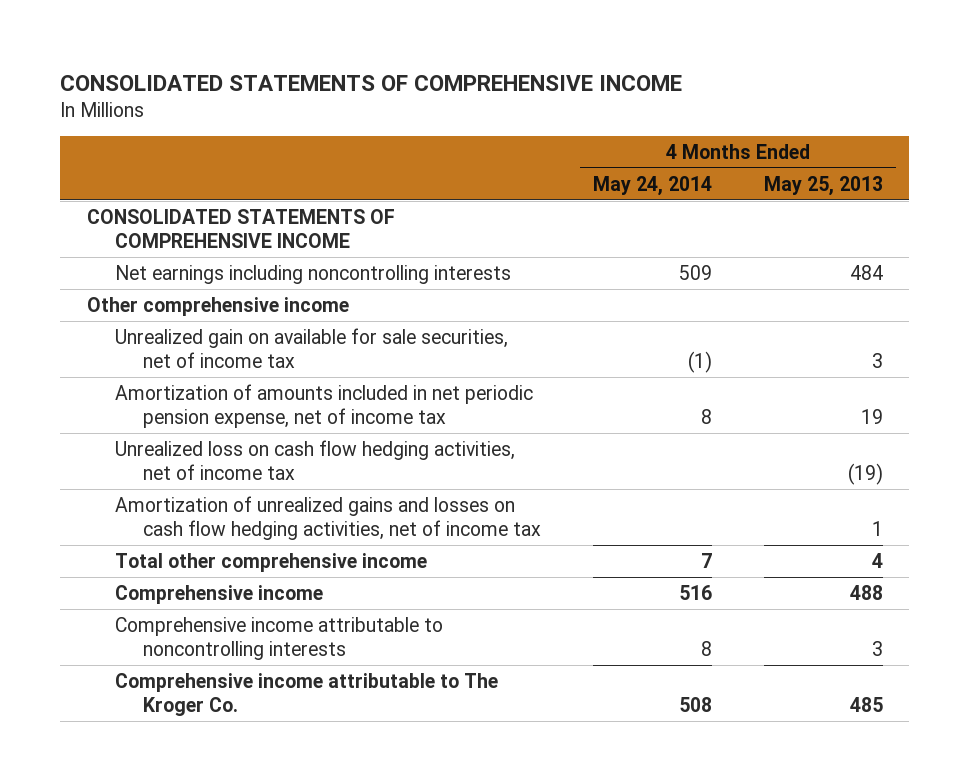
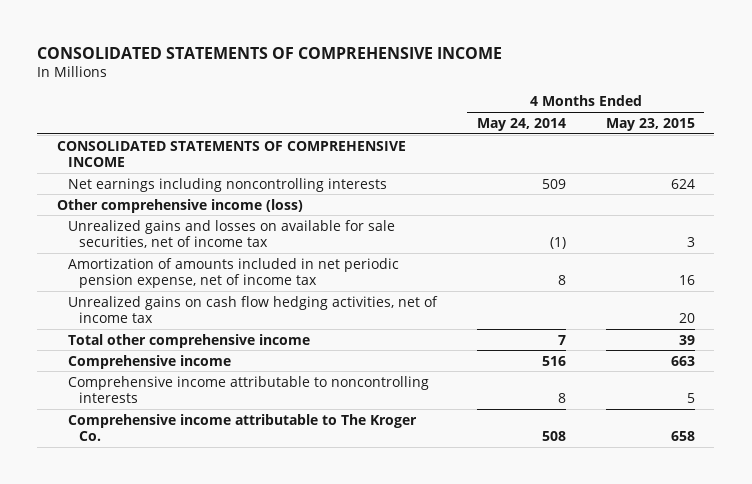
[764,175,884,196] May 25, 2013 -> none
none -> [605,117,695,131] May 23, 2015
[86,296,349,316] Other comprehensive income -> [57,198,304,213] Other comprehensive income (loss)
[114,327,508,369] Unrealized gain on available for sale securities, net of income tax -> [68,219,396,248] Unrealized gains and losses on available for sale securities, net of income tax
[114,495,542,541] Amortization of unrealized gains and losses on cash flow hedging activities, net of income tax -> none
[114,439,515,481] Unrealized loss on cash flow hedging activities, net of income tax -> [68,295,439,323] Unrealized gains on cash flow hedging activities, net of income tax

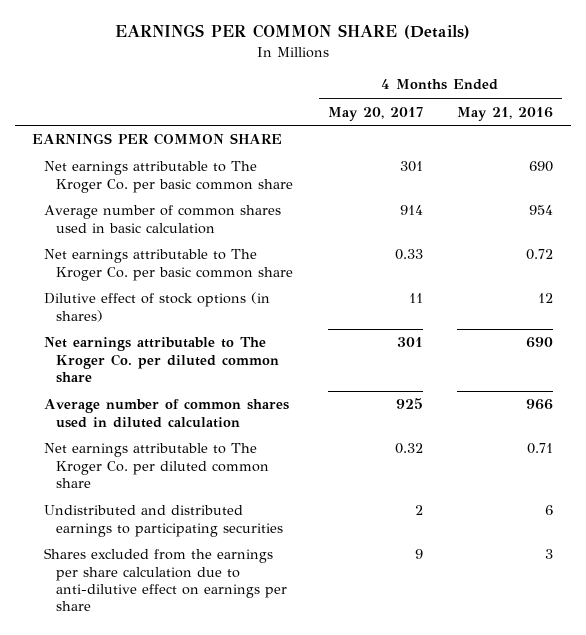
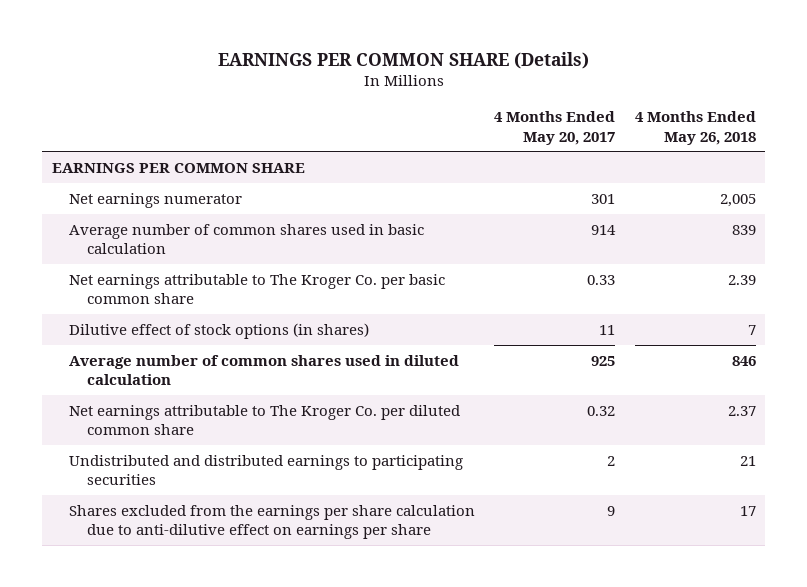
[457,106,554,121] May 21, 2016 -> none
none -> [634,111,756,145] 4 Months Ended May 26, 2018
[44,161,294,193] Net earnings attributable to The Kroger Co. per basic common share -> none
none -> [69,192,243,208] Net earnings numerator
[44,337,280,384] Net earnings attributable to The Kroger Co. per diluted common share -> none

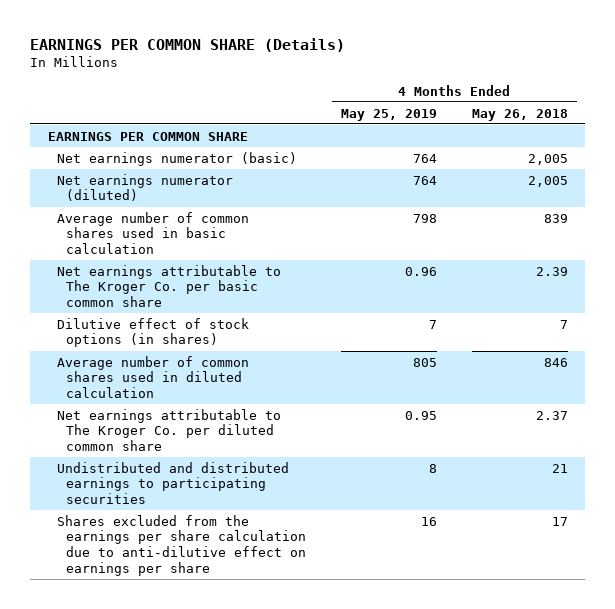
[494,111,616,145] 4 Months Ended May 20, 2017 -> none
none -> [340,108,437,121] May 25, 2019
[69,192,243,208] Net earnings numerator -> [56,151,297,166] Net earnings numerator (basic)
none -> [56,173,233,202] Net earnings numerator (diluted)

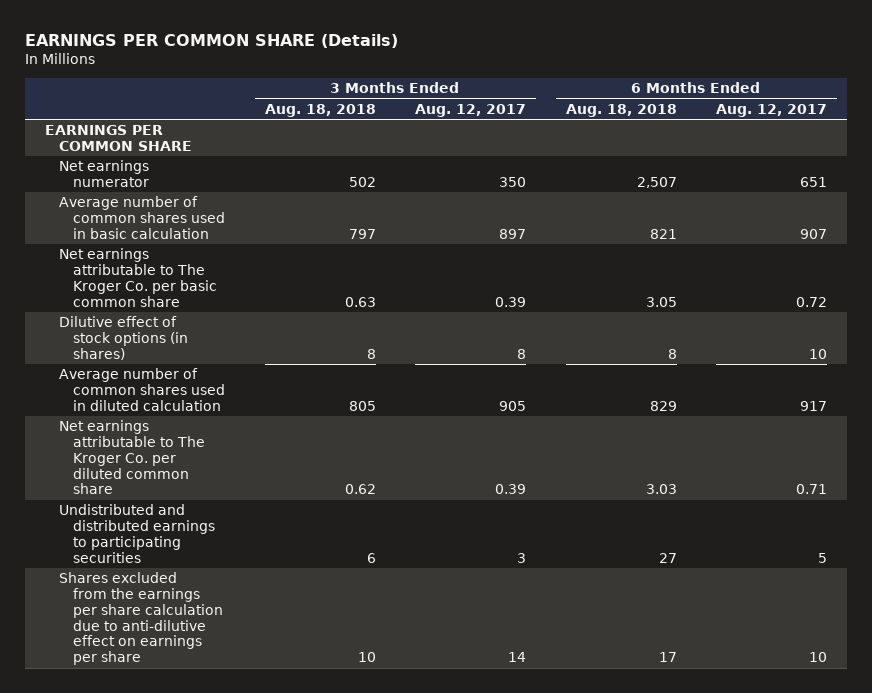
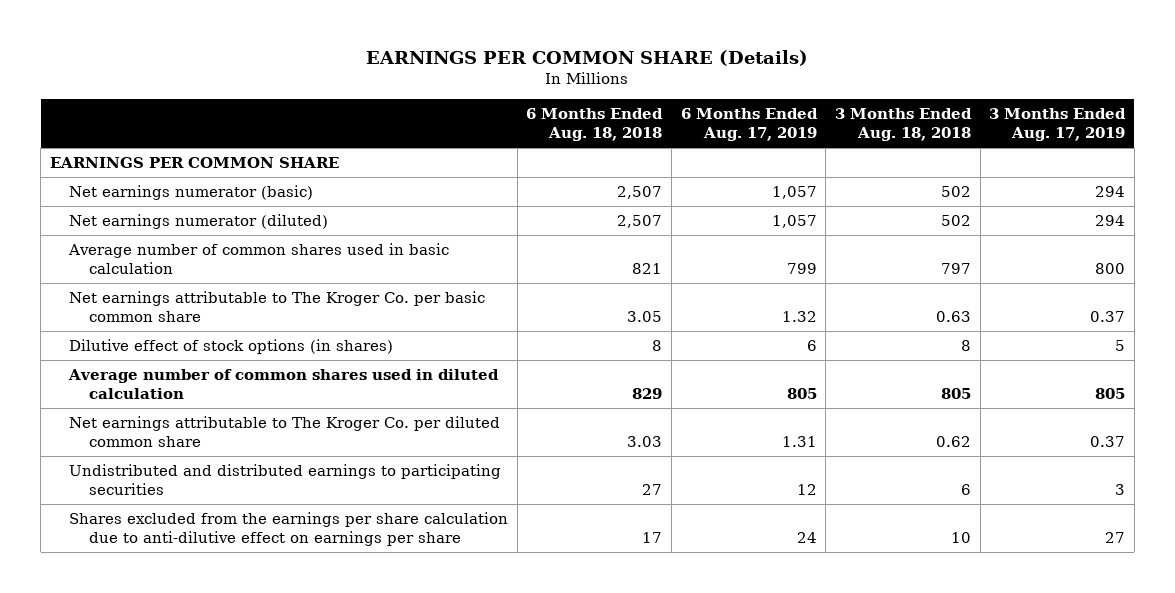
[415,103,527,117] Aug. 12, 2017 -> none
[716,103,828,117] Aug. 12, 2017 -> none
none -> [680,108,818,142] 6 Months Ended Aug. 17, 2019
none -> [989,108,1127,142] 3 Months Ended Aug. 17, 2019
[59,160,150,188] Net earnings numerator -> [69,184,314,200] Net earnings numerator (basic)
none -> [69,213,329,229] Net earnings numerator (diluted)

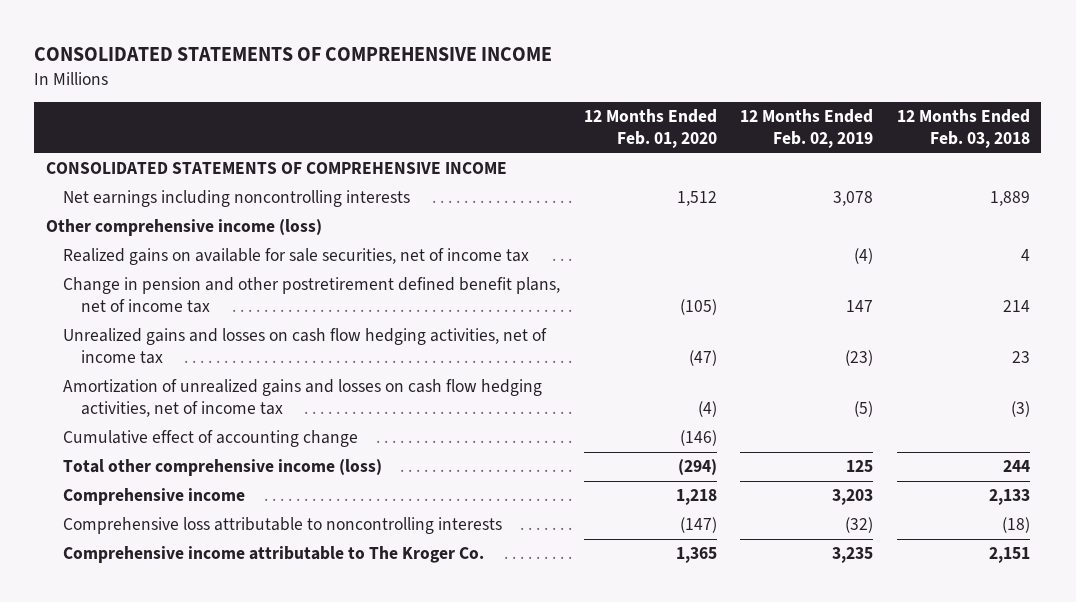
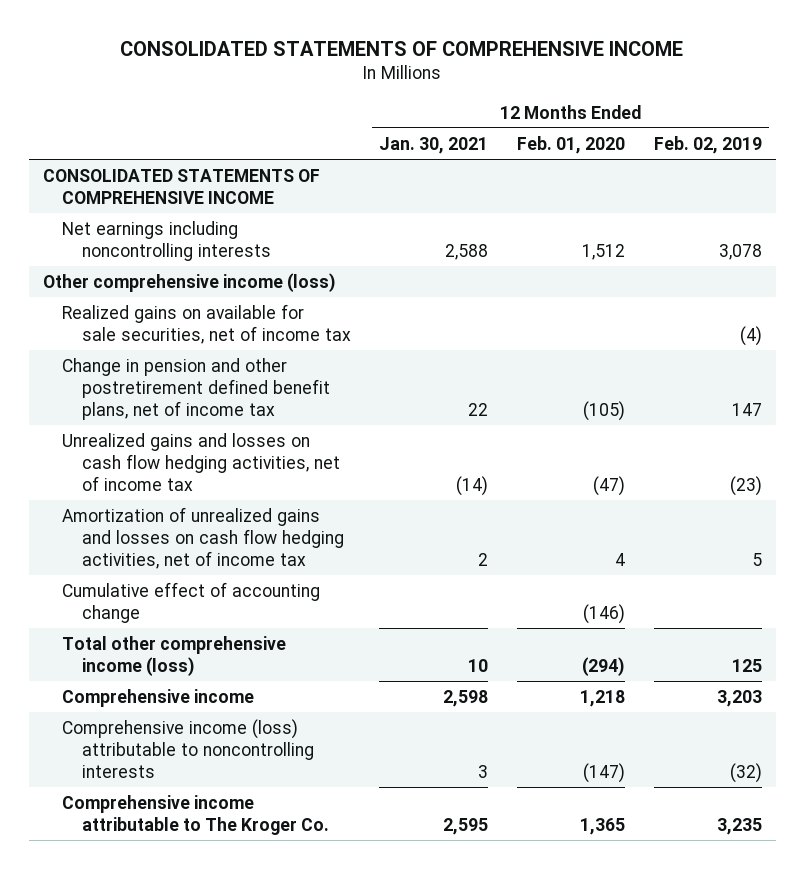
[896,109,1030,149] 12 Months Ended Feb. 03, 2018 -> none
none -> [379,136,489,154] Jan. 30, 2021
[697,401,717,418] (4) -> [615,553,626,567] 4
[854,401,874,418] (5) -> [751,553,762,567] 5
[63,517,503,535] Comprehensive loss attributable to noncontrolling interests -> [62,718,314,779] Comprehensive income (loss) attributable to noncontrolling interests

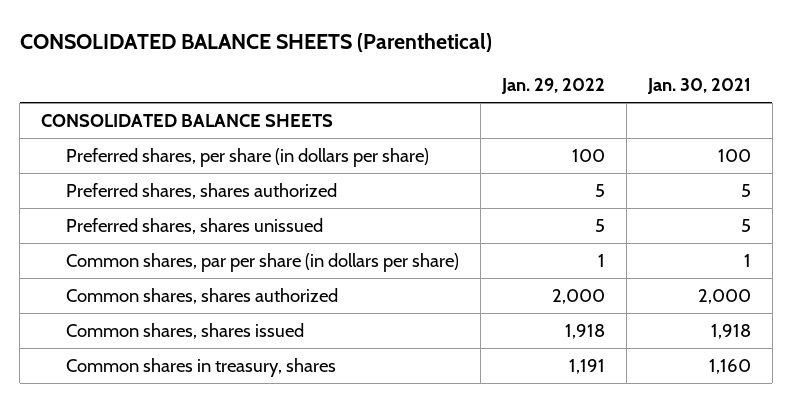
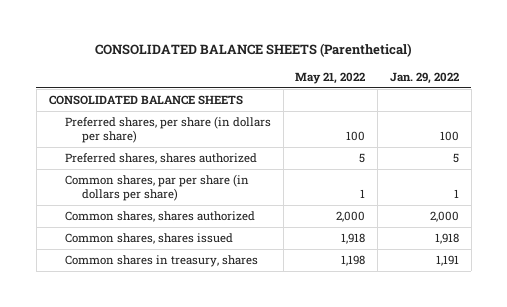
[646,78,751,95] Jan. 30, 2021 -> none
none -> [295,71,366,84] May 21, 2022
[66,217,324,234] Preferred shares, shares unissued -> none

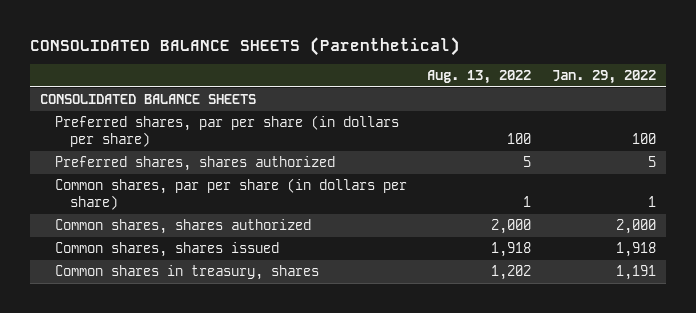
[295,71,366,84] May 21, 2022 -> none
none -> [427,70,532,85] Aug. 13, 2022
[65,116,272,144] Preferred shares, per share (in dollars per share) -> [54,115,399,147] Preferred shares, par per share (in dollars per share)

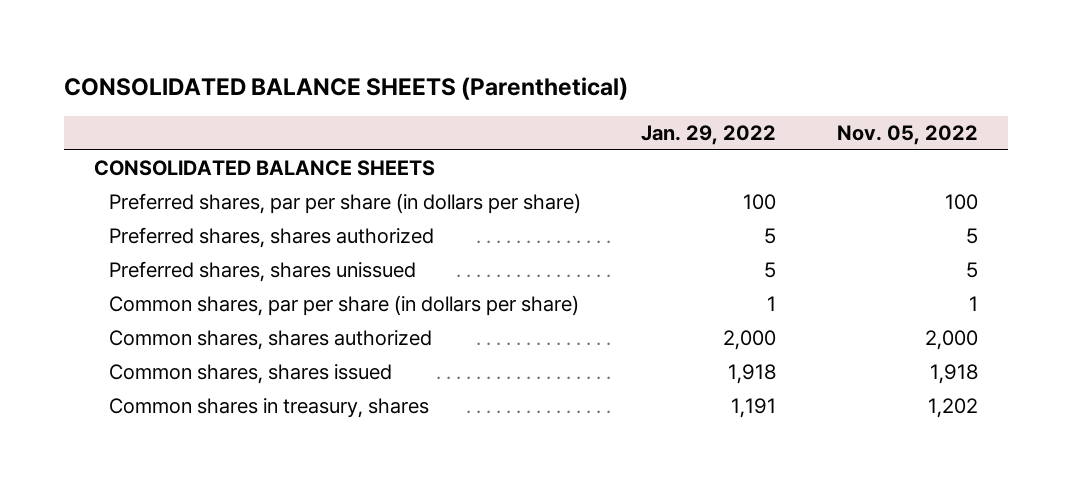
[427,70,532,85] Aug. 13, 2022 -> none
none -> [836,125,978,146] Nov. 05, 2022
none -> [108,261,416,283] Preferred shares, shares unissued

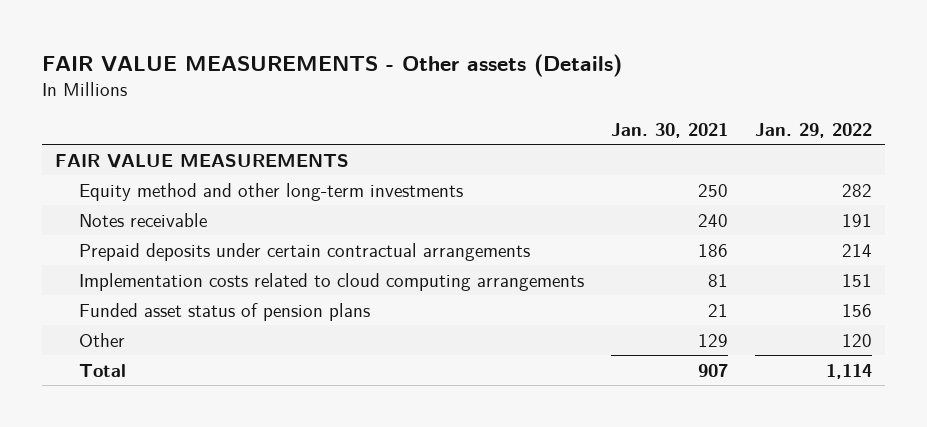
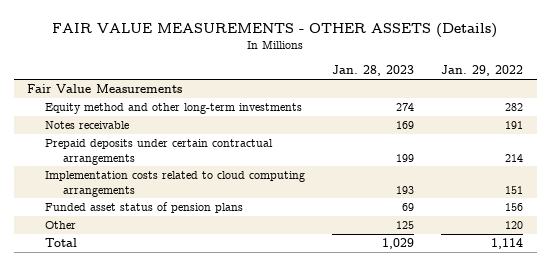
[41,53,622,77] FAIR VALUE MEASUREMENTS - Other assets (Details) -> [52,22,498,38] FAIR VALUE MEASUREMENTS - OTHER ASSETS (Details)
[611,122,729,138] Jan. 30, 2021 -> none
none -> [332,65,415,77] Jan. 28, 2023
[55,153,350,169] FAIR VALUE MEASUREMENTS -> [27,84,183,94] Fair Value Measurements

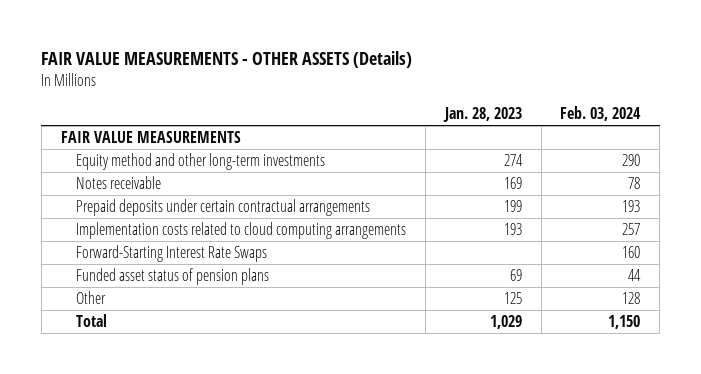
[441,65,524,77] Jan. 29, 2022 -> none
none -> [560,105,642,121] Feb. 03, 2024
[27,84,183,94] Fair Value Measurements -> [60,131,241,144] FAIR VALUE MEASUREMENTS
none -> [75,245,267,263] Forward-Starting Interest Rate Swaps

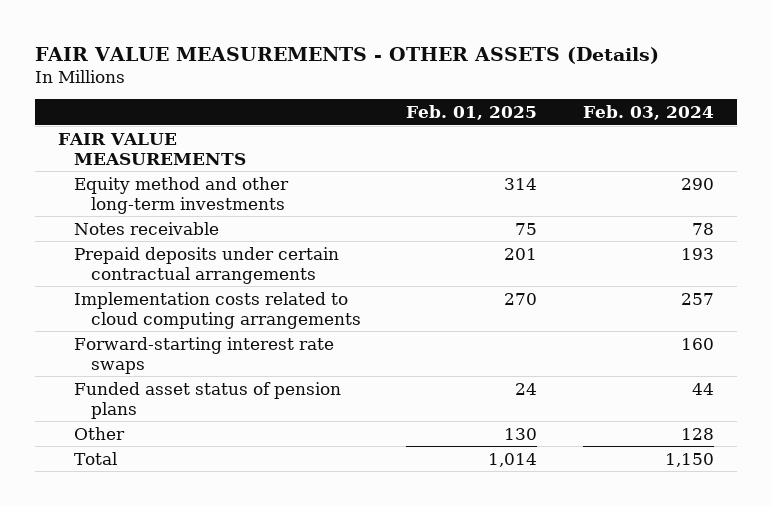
[442,106,522,122] Jan. 28, 2023 -> none
none -> [406,104,538,120] Feb. 01, 2025
[75,245,267,263] Forward-Starting Interest Rate Swaps -> [74,336,335,374] Forward-starting interest rate swaps

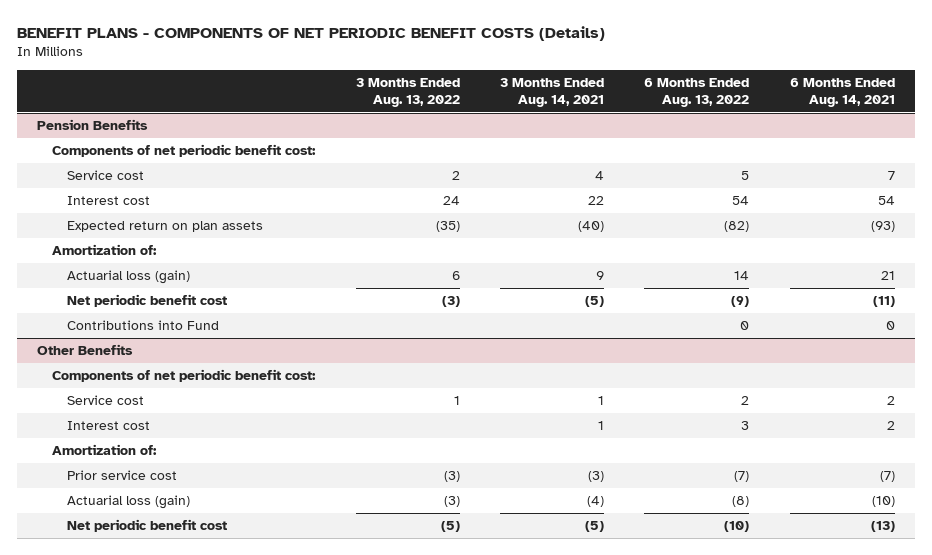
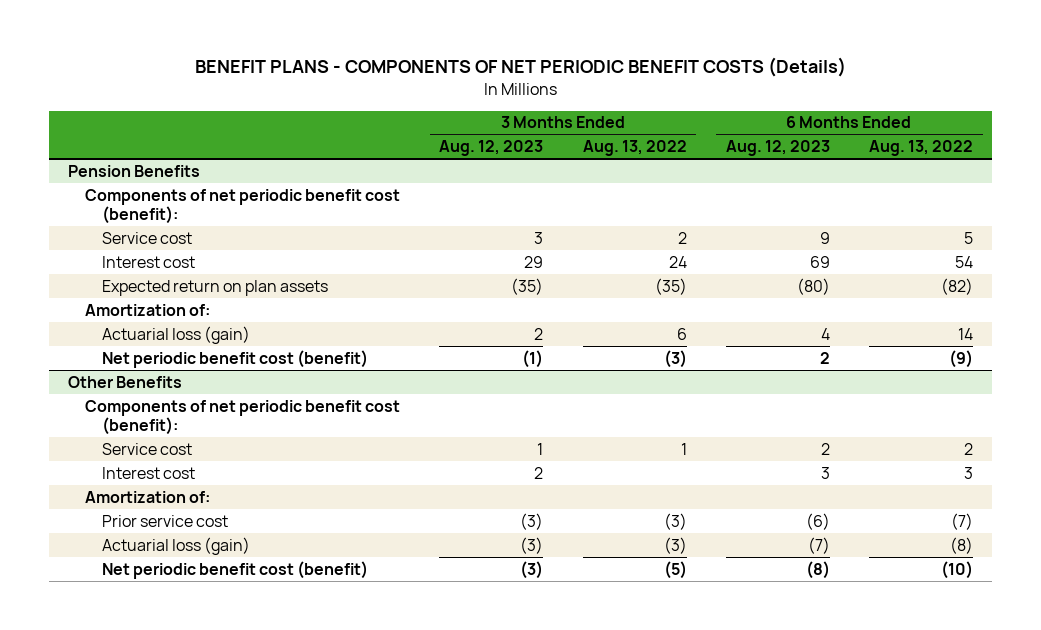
[500,77,605,107] 3 Months Ended Aug. 14, 2021 -> none
[789,77,895,107] 6 Months Ended Aug. 14, 2021 -> none
none -> [439,140,544,157] Aug. 12, 2023
none -> [725,140,830,157] Aug. 12, 2023
[52,143,317,157] Components of net periodic benefit cost: -> [85,188,401,225] Components of net periodic benefit cost (benefit):
[67,319,220,330] Contributions into Fund -> none
[67,293,228,307] Net periodic benefit cost -> [101,349,368,368] Net periodic benefit cost (benefit)
[52,368,317,382] Components of net periodic benefit cost: -> [85,399,401,436] Components of net periodic benefit cost (benefit):
[67,518,228,532] Net periodic benefit cost -> [101,560,368,579] Net periodic benefit cost (benefit)

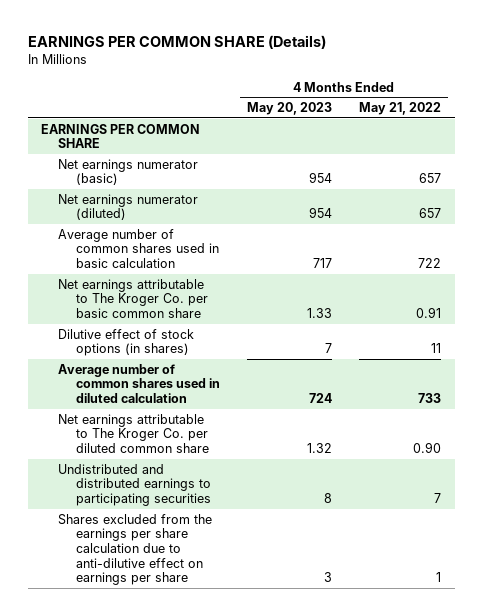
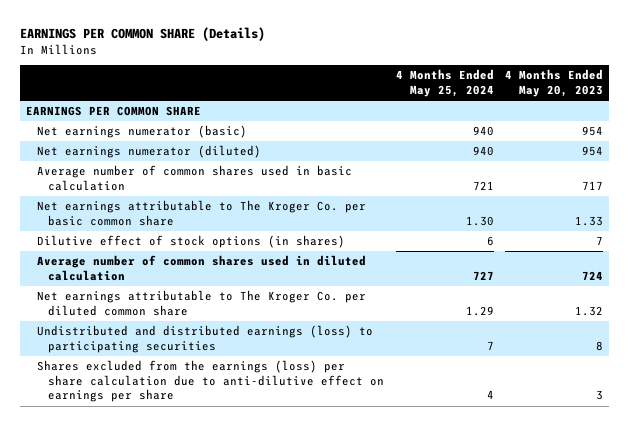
[359,102,442,116] May 21, 2022 -> none
none -> [395,69,494,97] 4 Months Ended May 25, 2024
[58,463,211,506] Undistributed and distributed earnings to participating securities -> [37,325,374,353] Undistributed and distributed earnings (loss) to participating securities
[58,513,213,586] Shares excluded from the earnings per share calculation due to anti-dilutive effect on earnings per share -> [37,360,385,403] Shares excluded from the earnings (loss) per share calculation due to anti-dilutive effect on earnings per share

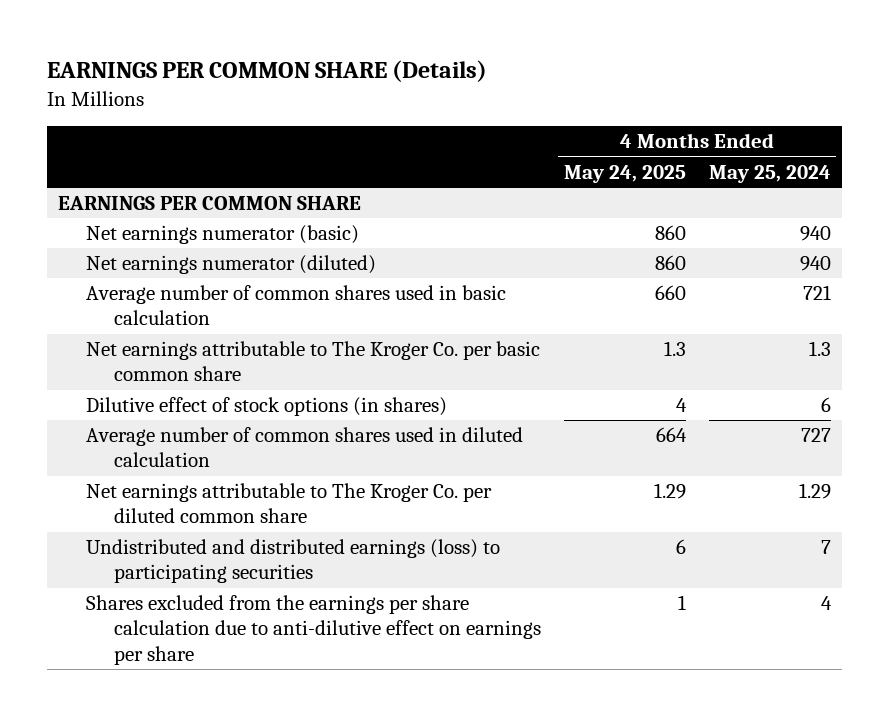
[505,69,604,97] 4 Months Ended May 20, 2023 -> none
none -> [564,164,687,183] May 24, 2025
[465,215,494,226] 1.30 -> [808,341,831,357] 1.3
[37,360,385,403] Shares excluded from the earnings (loss) per share calculation due to anti-dilutive effect on earnings per share -> [86,595,542,665] Shares excluded from the earnings per share calculation due to anti-dilutive effect on earnings per share

